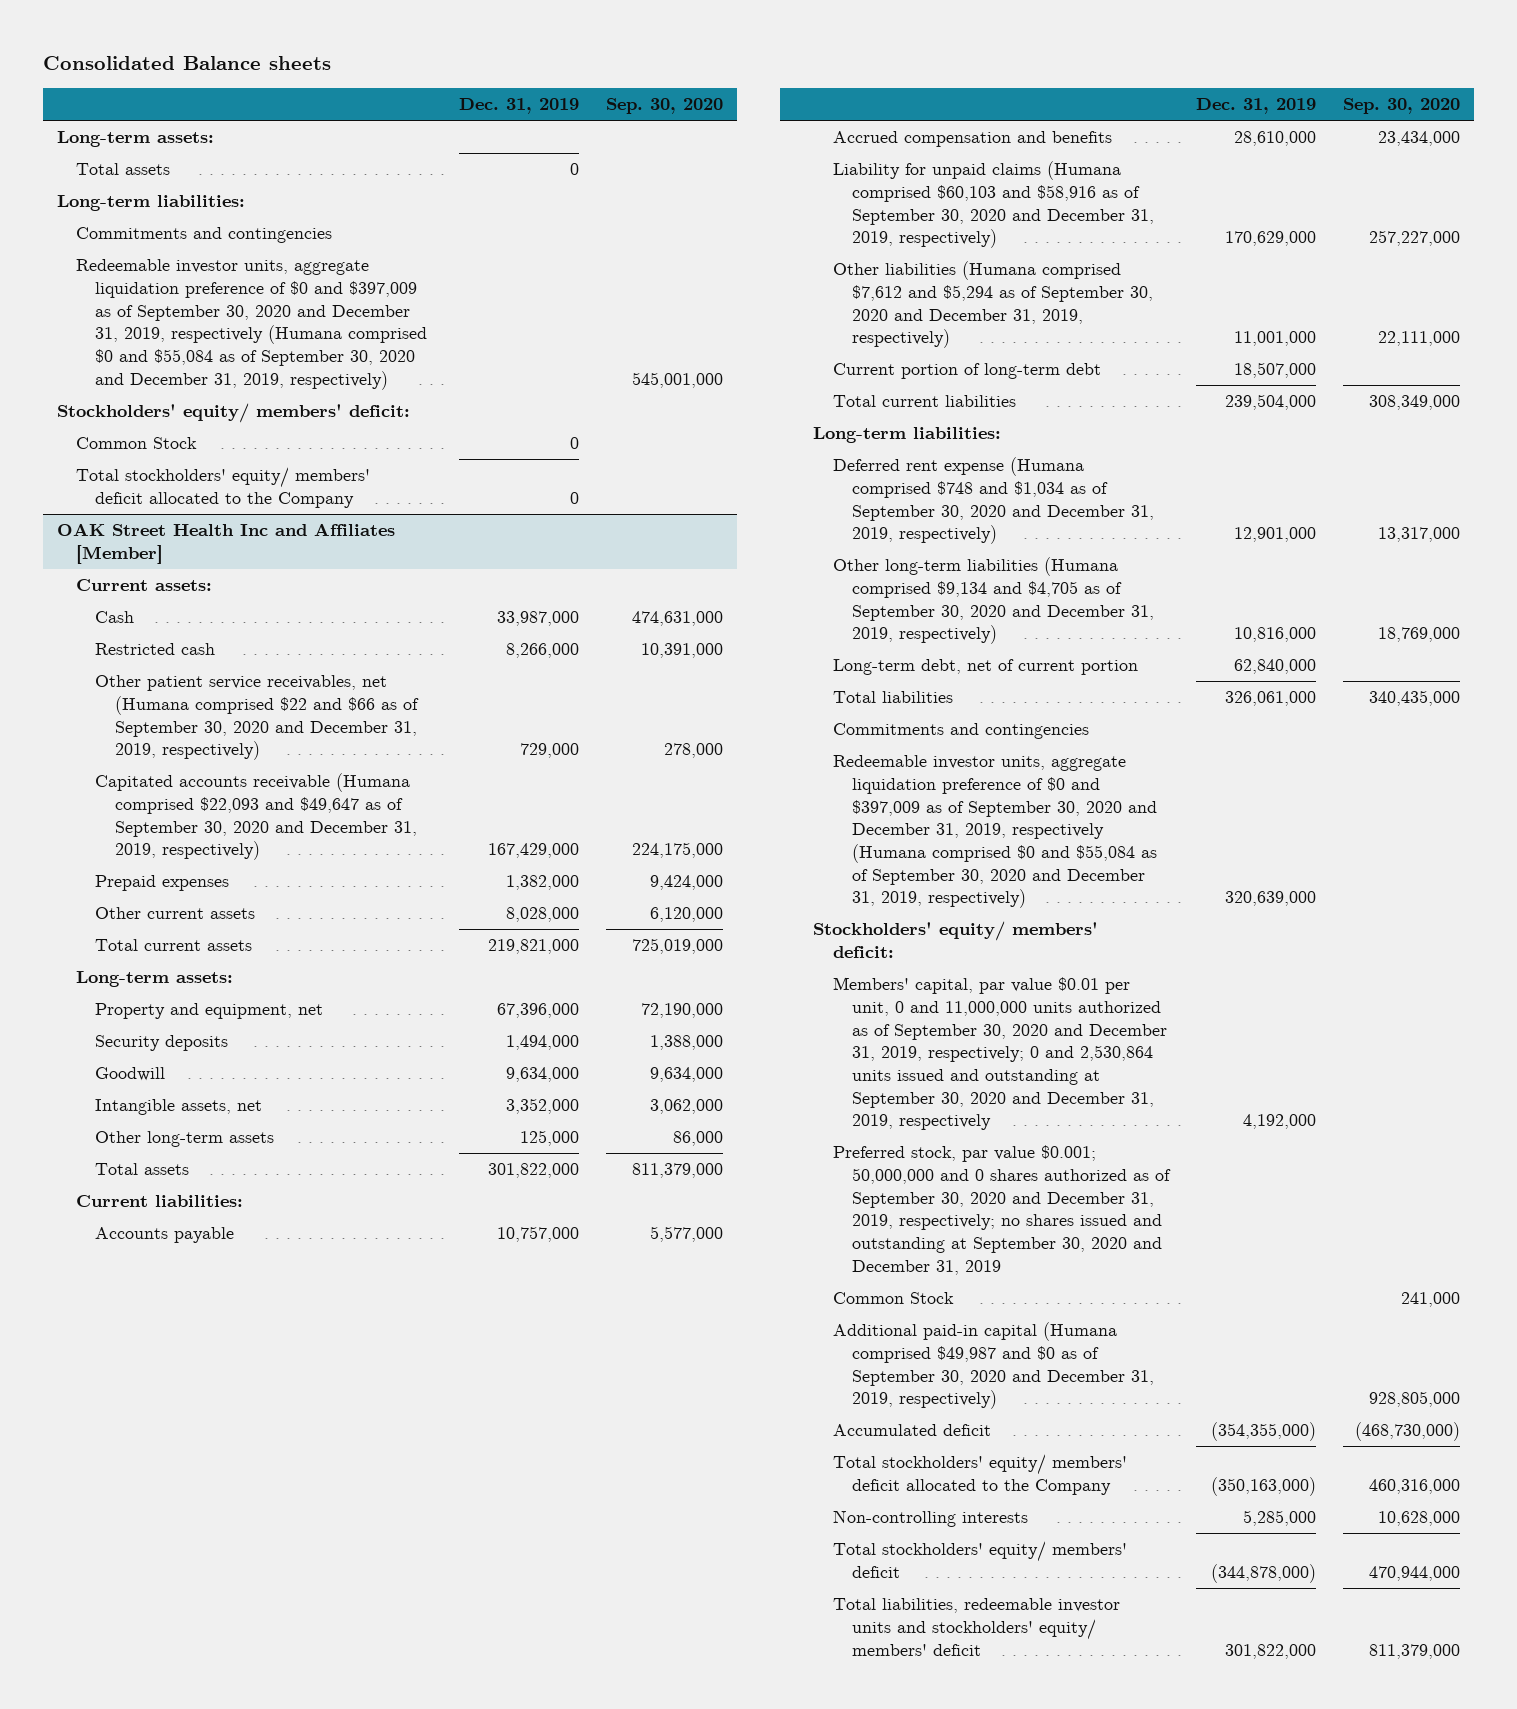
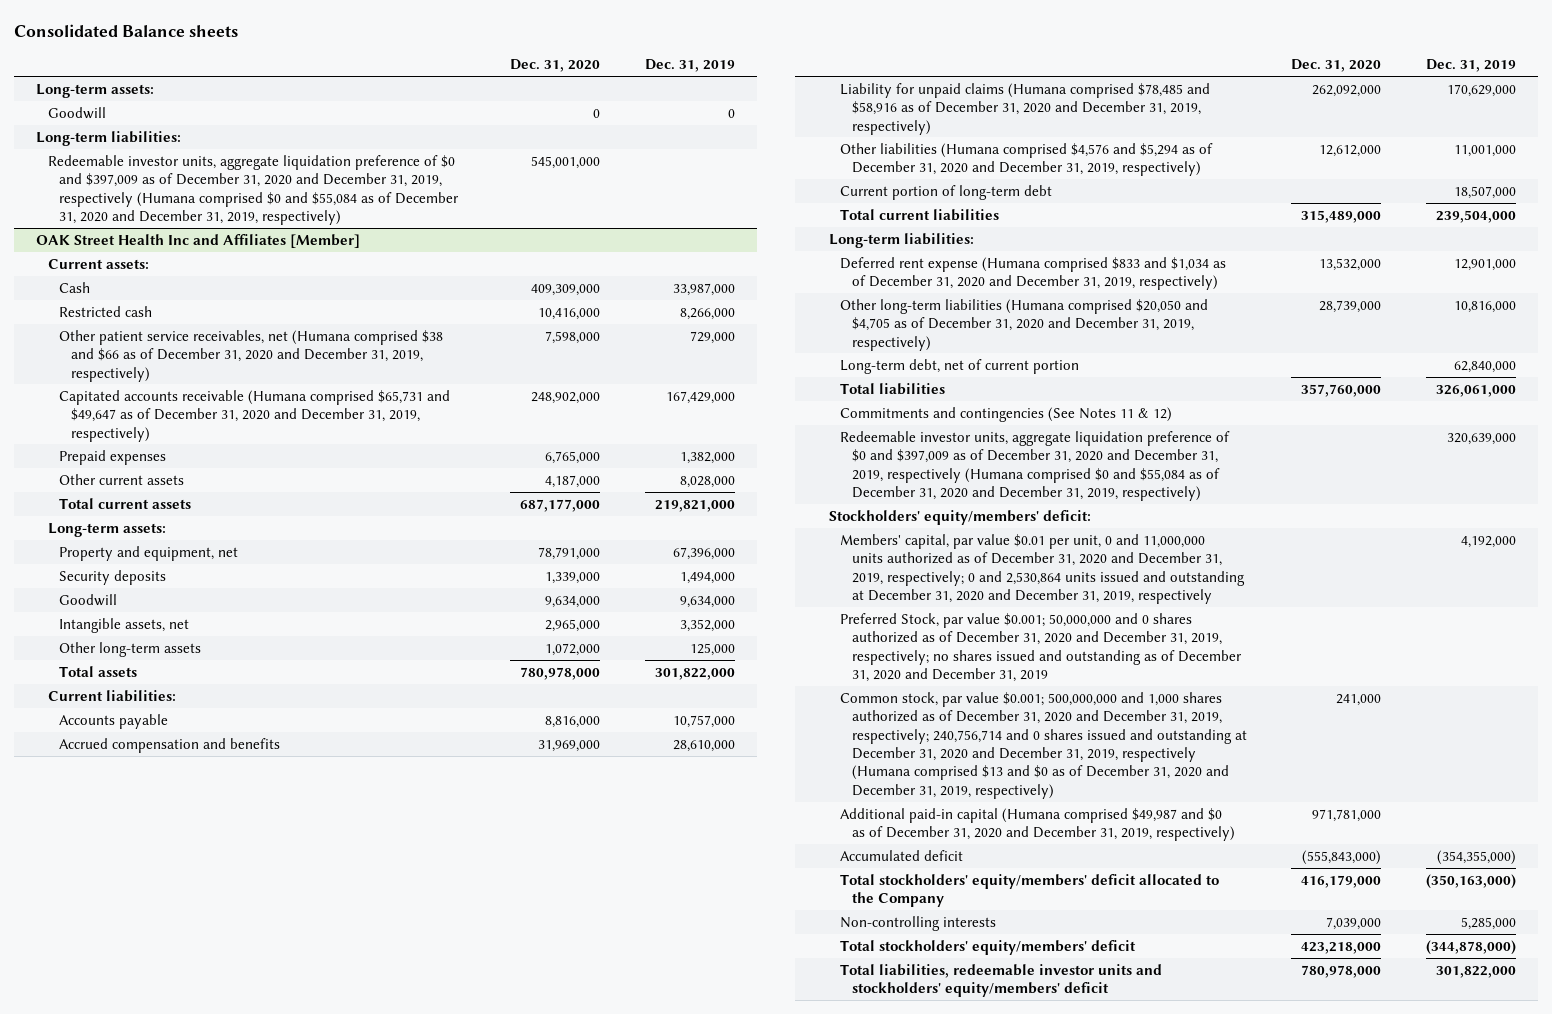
[605,98,723,115] Sep. 30, 2020 -> none
none -> [510,59,601,73] Dec. 31, 2020
[76,163,171,176] Total assets -> none
none -> [47,106,106,119] Goodwill
[76,227,333,244] Commitments and contingencies -> none
[56,403,410,424] Stockholders' equity/ members' deficit: -> none
[76,437,198,450] Common Stock -> none
[76,467,371,508] Total stockholders' equity/ members' deficit allocated to the Company -> none
[76,259,428,390] Redeemable investor units, aggregate liquidation preference of $0 and $397,009 as of September 30, 2020 and December 31, 2019, respectively (Humana comprised $0 and $55,084 as of September 30, 2020 and December 31, 2019, respectively) -> [47,154,460,225] Redeemable investor units, aggregate liquidation preference of $0 and $397,009 as of December 31, 2020 and December 31, 2019, respectively (Humana comprised $0 and $55,084 as of December 31, 2020 and December 31, 2019, respectively)
[95,675,419,761] Other patient service receivables, net (Humana comprised $22 and $66 as of September 30, 2020 and December 31, 2019, respectively) -> [59,329,444,382] Other patient service receivables, net (Humana comprised $38 and $66 as of December 31, 2020 and December 31, 2019, respectively)
[95,773,417,861] Capitated accounts receivable (Humana comprised $22,093 and $49,647 as of September 30, 2020 and December 31, 2019, respectively) -> [59,389,451,442] Capitated accounts receivable (Humana comprised $65,731 and $49,647 as of December 31, 2020 and December 31, 2019, respectively)
[832,161,1154,249] Liability for unpaid claims (Humana comprised $60,103 and $58,916 as of September 30, 2020 and December 31, 2019, respectively) -> [840,82,1211,135] Liability for unpaid claims (Humana comprised $78,485 and $58,916 as of December 31, 2020 and December 31, 2019, respectively)
[832,261,1153,349] Other liabilities (Humana comprised $7,612 and $5,294 as of September 30, 2020 and December 31, 2019, respectively) -> [840,142,1214,177] Other liabilities (Humana comprised $4,576 and $5,294 as of December 31, 2020 and December 31, 2019, respectively)
[832,457,1154,545] Deferred rent expense (Humana comprised $748 and $1,034 as of September 30, 2020 and December 31, 2019, respectively) -> [840,256,1227,291] Deferred rent expense (Humana comprised $833 and $1,034 as of December 31, 2020 and December 31, 2019, respectively)
[832,557,1154,645] Other long-term liabilities (Humana comprised $9,134 and $4,705 as of September 30, 2020 and December 31, 2019, respectively) -> [840,298,1209,351] Other long-term liabilities (Humana comprised $20,050 and $4,705 as of December 31, 2020 and December 31, 2019, respectively)
[832,723,1089,740] Commitments and contingencies -> [840,406,1173,422] Commitments and contingencies (See Notes 11 & 12)
[832,755,1157,909] Redeemable investor units, aggregate liquidation preference of $0 and $397,009 as of September 30, 2020 and December 31, 2019, respectively (Humana comprised $0 and $55,084 as of September 30, 2020 and December 31, 2019, respectively) -> [840,430,1231,501] Redeemable investor units, aggregate liquidation preference of $0 and $397,009 as of December 31, 2020 and December 31, 2019, respectively (Humana comprised $0 and $55,084 as of December 31, 2020 and December 31, 2019, respectively)
[813,921,1099,958] Stockholders' equity/ members' deficit: -> [828,509,1091,525] Stockholders' equity/members' deficit:
[832,977,1167,1131] Members' capital, par value $0.01 per unit, 0 and 11,000,000 units authorized as of September 30, 2020 and December 31, 2019, respectively; 0 and 2,530,864 units issued and outstanding at September 30, 2020 and December 31, 2019, respectively -> [840,533,1245,604] Members' capital, par value $0.01 per unit, 0 and 11,000,000 units authorized as of December 31, 2020 and December 31, 2019, respectively; 0 and 2,530,864 units issued and outstanding at December 31, 2020 and December 31, 2019, respectively
[832,1145,1171,1275] Preferred stock, par value $0.001; 50,000,000 and 0 shares authorized as of September 30, 2020 and December 31, 2019, respectively; no shares issued and outstanding at September 30, 2020 and December 31, 2019 -> [840,612,1242,682] Preferred Stock, par value $0.001; 50,000,000 and 0 shares authorized as of December 31, 2020 and December 31, 2019, respectively; no shares issued and outstanding as of December 31, 2020 and December 31, 2019
[832,1292,954,1305] Common Stock -> [840,691,1247,799] Common stock, par value $0.001; 500,000,000 and 1,000 shares authorized as of December 31, 2020 and December 31, 2019, respectively; 240,756,714 and 0 shares issued and outstanding at December 31, 2020 and December 31, 2019, respectively (Humana comprised $13 and $0 as of December 31, 2020 and December 31, 2019, respectively)
[832,1322,1154,1410] Additional paid-in capital (Humana comprised $49,987 and $0 as of September 30, 2020 and December 31, 2019, respectively) -> [840,807,1235,842] Additional paid-in capital (Humana comprised $49,987 and $0 as of December 31, 2020 and December 31, 2019, respectively)
[832,1454,1127,1495] Total stockholders' equity/ members' deficit allocated to the Company -> [840,873,1220,908] Total stockholders' equity/members' deficit allocated to the Company
[832,1541,1127,1578] Total stockholders' equity/ members' deficit -> [840,939,1137,955] Total stockholders' equity/members' deficit
[832,1598,1120,1656] Total liabilities, redeemable investor units and stockholders' equity/ members' deficit -> [840,963,1163,998] Total liabilities, redeemable investor units and stockholders' equity/members' deficit

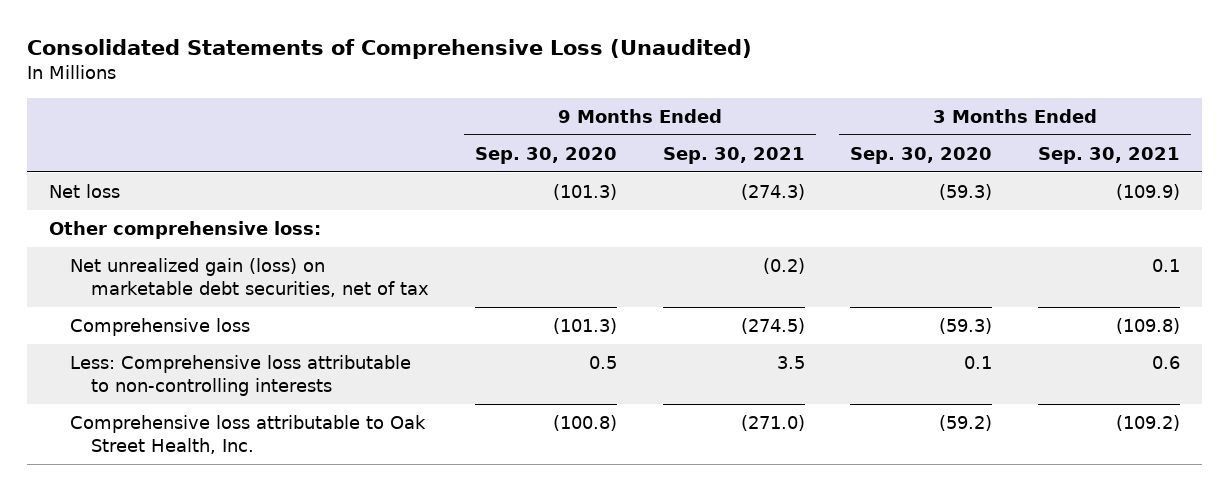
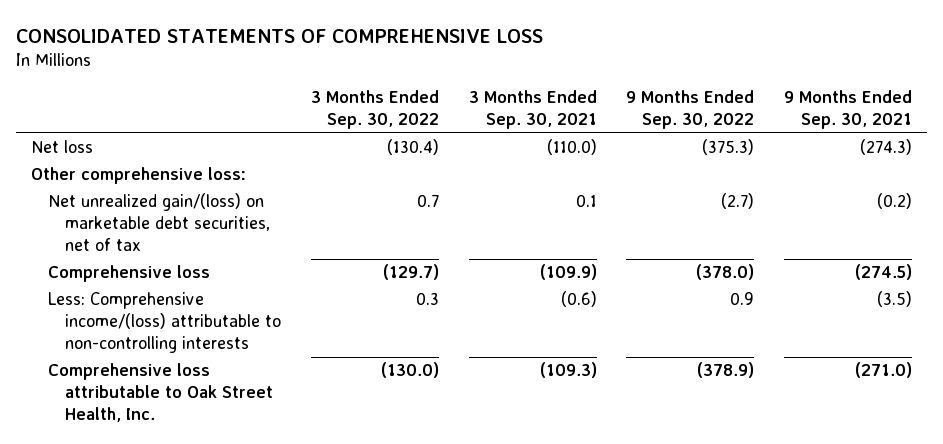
[26,38,752,59] Consolidated Statements of Comprehensive Loss (Unaudited) -> [16,29,544,44] CONSOLIDATED STATEMENTS OF COMPREHENSIVE LOSS
[475,146,618,164] Sep. 30, 2020 -> none
[850,146,993,164] Sep. 30, 2020 -> none
none -> [310,90,439,130] 3 Months Ended Sep. 30, 2022
none -> [626,90,755,130] 9 Months Ended Sep. 30, 2022
[1115,184,1180,201] (109.9) -> [546,139,597,156] (110.0)
[70,258,430,298] Net unrealized gain (loss) on marketable debt securities, net of tax -> [48,193,270,252] Net unrealized gain/(loss) on marketable debt securities, net of tax
[1115,318,1180,335] (109.8) -> [539,264,597,281] (109.9)
[70,355,412,397] Less: Comprehensive loss attributable to non-controlling interests -> [48,292,281,354] Less: Comprehensive income/(loss) attributable to non-controlling interests
[776,356,805,370] 3.5 -> [877,291,913,308] (3.5)
[1151,356,1180,370] 0.6 -> [560,291,597,308] (0.6)
[1115,415,1180,432] (109.2) -> [539,362,597,379] (109.3)

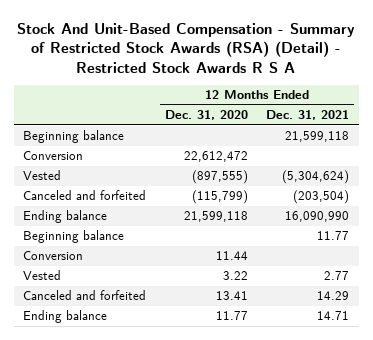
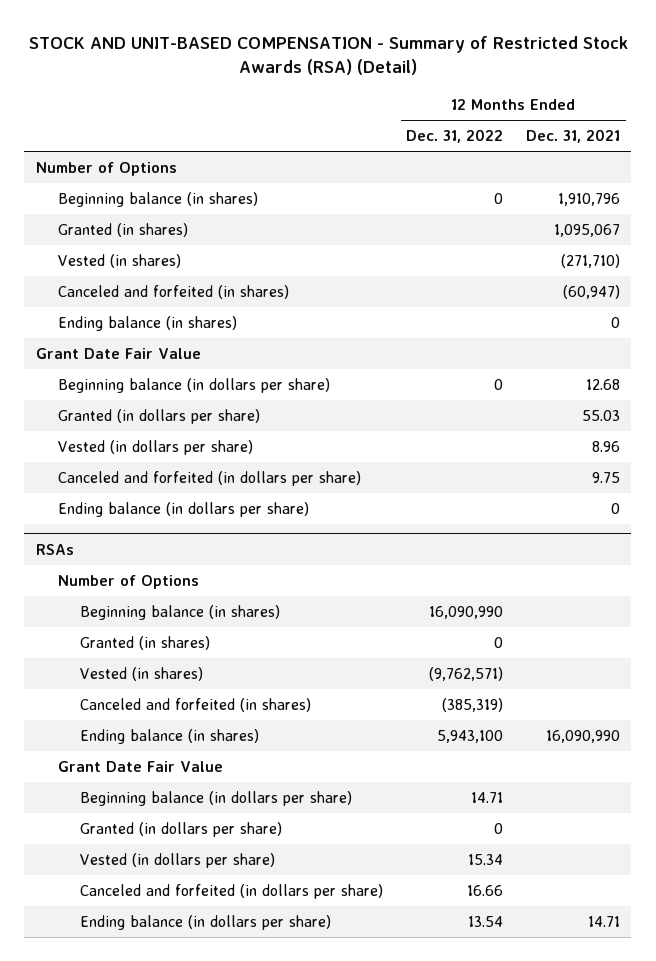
[17,22,356,73] Stock And Unit-Based Compensation - Summary of Restricted Stock Awards (RSA) (Detail) - Restricted Stock Awards R S A -> [28,35,628,76] STOCK AND UNIT-BASED COMPENSATION - Summary of Restricted Stock Awards (RSA) (Detail)
[164,110,248,121] Dec. 31, 2020 -> none
none -> [406,129,504,144] Dec. 31, 2022
[23,151,84,161] Conversion -> none
[23,251,84,261] Conversion -> none
none -> [35,161,177,176] Number of Options
[23,130,125,144] Beginning balance -> [58,191,259,207] Beginning balance (in shares)
[285,131,350,143] 21,599,118 -> [558,192,621,206] 1,910,796
none -> [58,222,189,237] Granted (in shares)
[23,170,62,181] Vested -> [58,253,182,268] Vested (in shares)
[282,170,350,185] (5,304,624) -> [561,253,621,268] (271,710)
[23,190,147,201] Canceled and forfeited -> [58,284,290,299] Canceled and forfeited (in shares)
[293,190,350,205] (203,504) -> [563,284,621,299] (60,947)
[23,210,108,224] Ending balance -> [58,315,238,331] Ending balance (in shares)
[285,211,350,223] 16,090,990 -> [611,316,621,328] 0
none -> [35,347,201,359] Grant Date Fair Value
[23,230,125,244] Beginning balance -> [58,377,331,393] Beginning balance (in dollars per share)
[317,231,350,241] 11.77 -> [586,378,621,390] 12.68
none -> [58,408,261,424] Granted (in dollars per share)
[23,270,62,281] Vested -> [58,439,254,455] Vested (in dollars per share)
[324,271,350,281] 2.77 -> [592,440,621,452] 8.96
[23,290,147,301] Canceled and forfeited -> [58,470,362,486] Canceled and forfeited (in dollars per share)
[317,291,350,301] 14.29 -> [592,471,621,483] 9.75
[23,310,108,324] Ending balance -> [58,501,310,517] Ending balance (in dollars per share)
[317,311,350,321] 14.71 -> [611,502,621,514] 0
none -> [35,543,74,555] RSAs
none -> [58,574,200,589] Number of Options
none -> [80,604,281,620] Beginning balance (in shares)
none -> [80,635,211,650] Granted (in shares)
none -> [80,666,204,681] Vested (in shares)
none -> [80,697,312,712] Canceled and forfeited (in shares)
none -> [80,728,260,744] Ending balance (in shares)
none -> [58,760,224,772] Grant Date Fair Value
none -> [80,790,353,806] Beginning balance (in dollars per share)
none -> [80,821,283,837] Granted (in dollars per share)
none -> [80,852,276,868] Vested (in dollars per share)
none -> [80,883,384,899] Canceled and forfeited (in dollars per share)
none -> [80,914,332,930] Ending balance (in dollars per share)

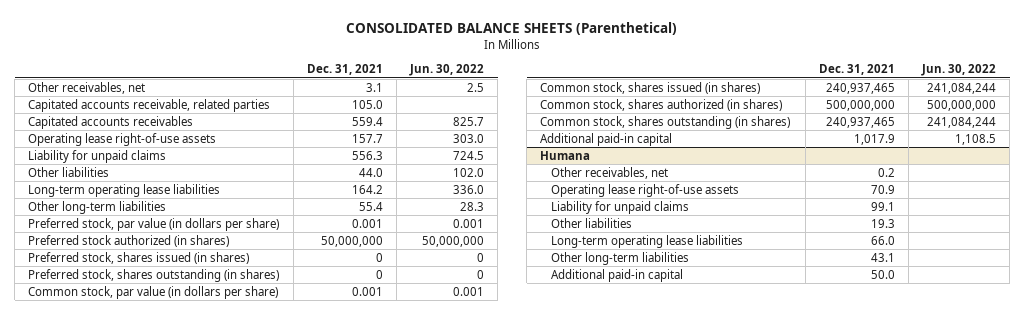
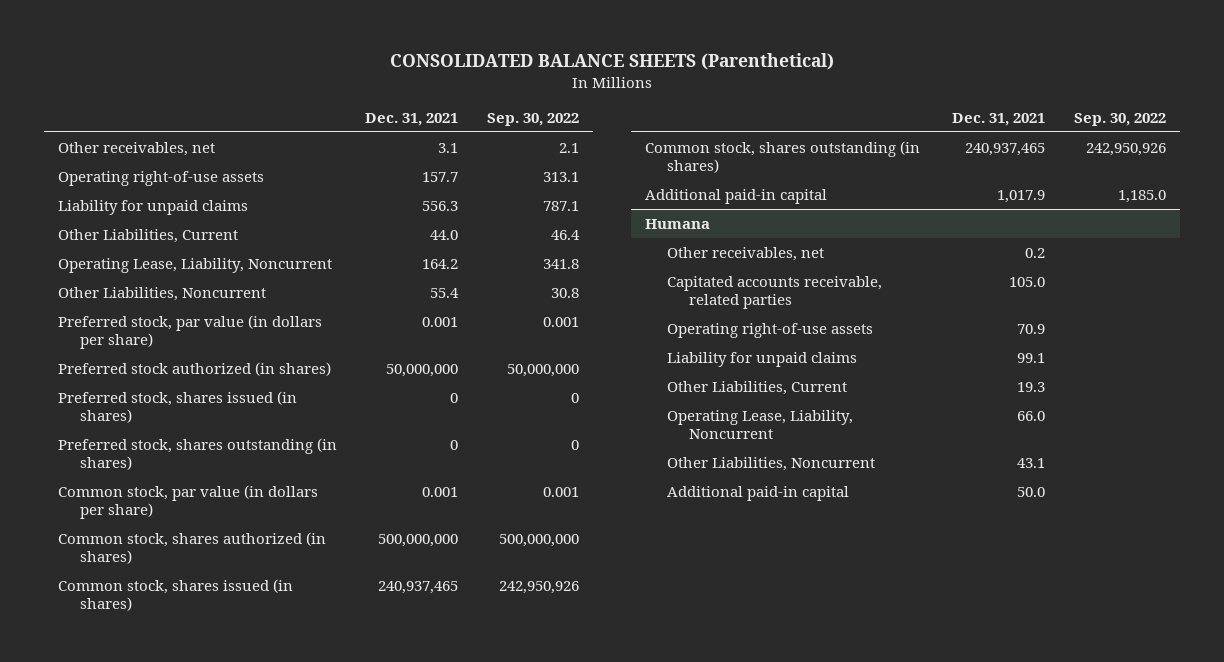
[408,64,484,77] Jun. 30, 2022 -> none
none -> [486,112,579,126] Sep. 30, 2022
[28,98,271,112] Capitated accounts receivable, related parties -> none
[28,115,194,129] Capitated accounts receivables -> none
[28,132,217,146] Operating lease right-of-use assets -> [57,170,264,186] Operating right-of-use assets
[28,166,110,177] Other liabilities -> [57,228,238,243] Other Liabilities, Current
[28,183,221,197] Long-term operating lease liabilities -> [57,257,332,273] Operating Lease, Liability, Noncurrent
[28,200,167,214] Other long-term liabilities -> [57,286,266,301] Other Liabilities, Noncurrent
[540,81,761,94] Common stock, shares issued (in shares) -> [57,578,293,611] Common stock, shares issued (in shares)
none -> [666,275,882,309] Capitated accounts receivable, related parties
[550,183,739,197] Operating lease right-of-use assets -> [666,322,873,338] Operating right-of-use assets
[550,217,632,228] Other liabilities -> [666,380,847,395] Other Liabilities, Current
[550,234,743,248] Long-term operating lease liabilities -> [666,409,853,439] Operating Lease, Liability, Noncurrent
[550,251,689,265] Other long-term liabilities -> [666,456,875,471] Other Liabilities, Noncurrent

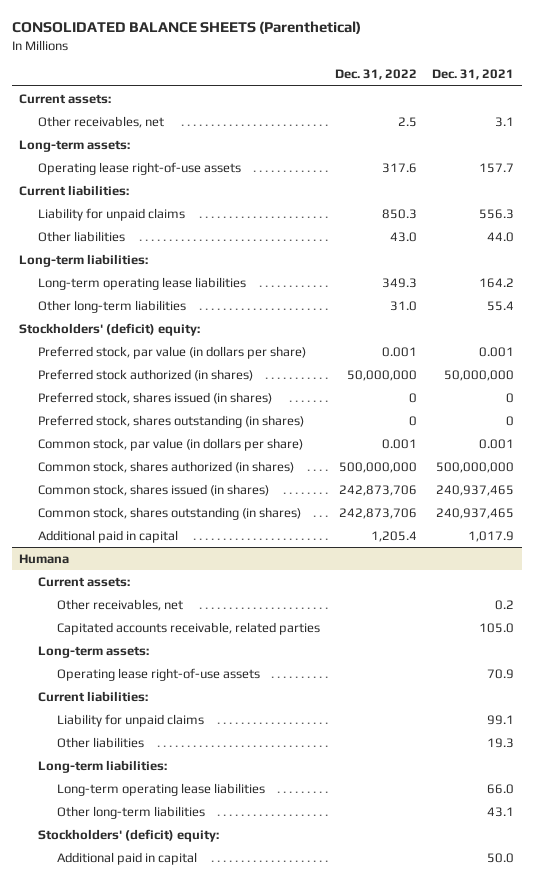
[486,112,579,126] Sep. 30, 2022 -> none
none -> [335,69,418,81] Dec. 31, 2022
none -> [19,93,112,104] Current assets:
none -> [19,139,131,152] Long-term assets:
[57,170,264,186] Operating right-of-use assets -> [38,161,242,175] Operating lease right-of-use assets
none -> [19,184,130,196] Current liabilities:
[57,228,238,243] Other Liabilities, Current -> [38,230,126,242] Other liabilities
none -> [19,253,149,267] Long-term liabilities:
[57,257,332,273] Operating Lease, Liability, Noncurrent -> [38,276,247,290] Long-term operating lease liabilities
[57,286,266,301] Other Liabilities, Noncurrent -> [38,299,187,313] Other long-term liabilities
none -> [19,322,201,336] Stockholders' (deficit) equity:
[644,188,827,204] Additional paid-in capital -> [38,529,179,543] Additional paid in capital
none -> [38,576,131,587] Current assets:
none -> [38,645,150,658] Long-term assets:
[666,322,873,338] Operating right-of-use assets -> [57,667,261,681] Operating lease right-of-use assets
none -> [38,690,149,702] Current liabilities:
[666,380,847,395] Other Liabilities, Current -> [57,736,145,748] Other liabilities
none -> [38,759,168,773] Long-term liabilities:
[666,409,853,439] Operating Lease, Liability, Noncurrent -> [57,782,266,796] Long-term operating lease liabilities
[666,456,875,471] Other Liabilities, Noncurrent -> [57,805,206,819] Other long-term liabilities
none -> [38,828,220,842] Stockholders' (deficit) equity:
[666,485,849,501] Additional paid-in capital -> [57,851,198,865] Additional paid in capital

